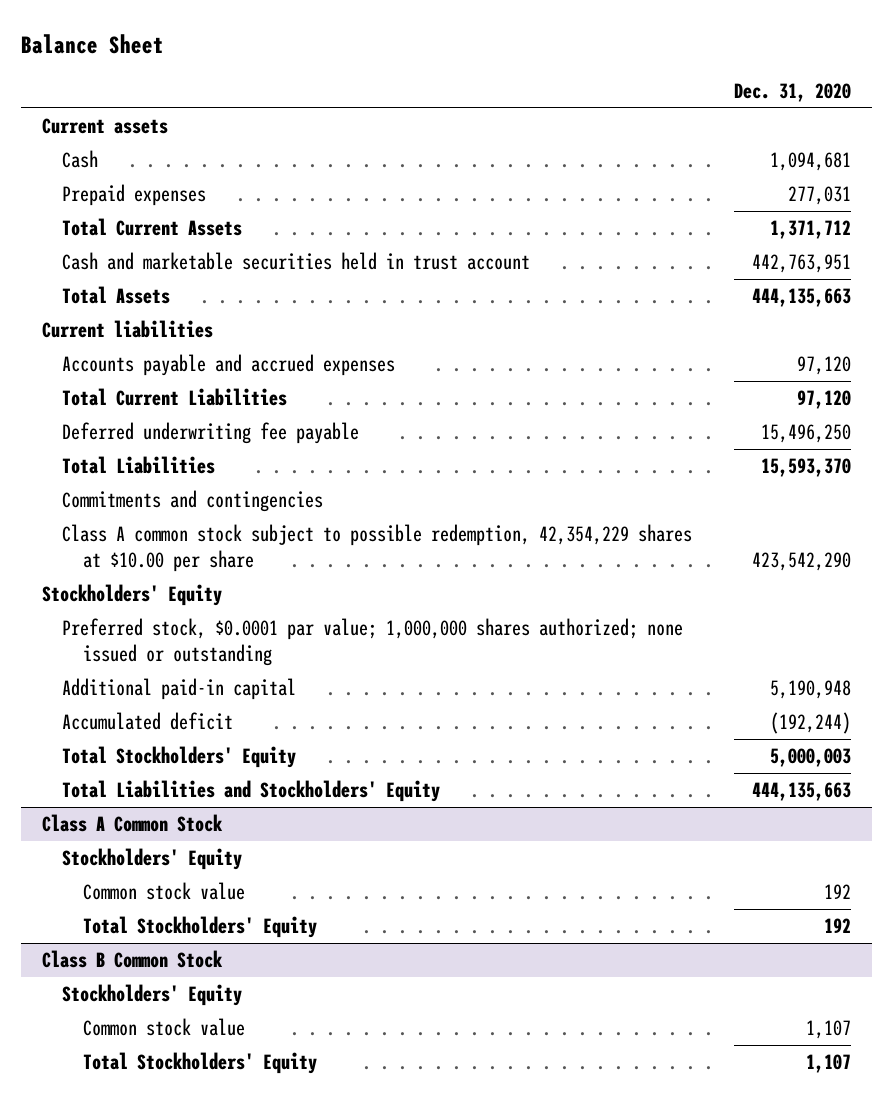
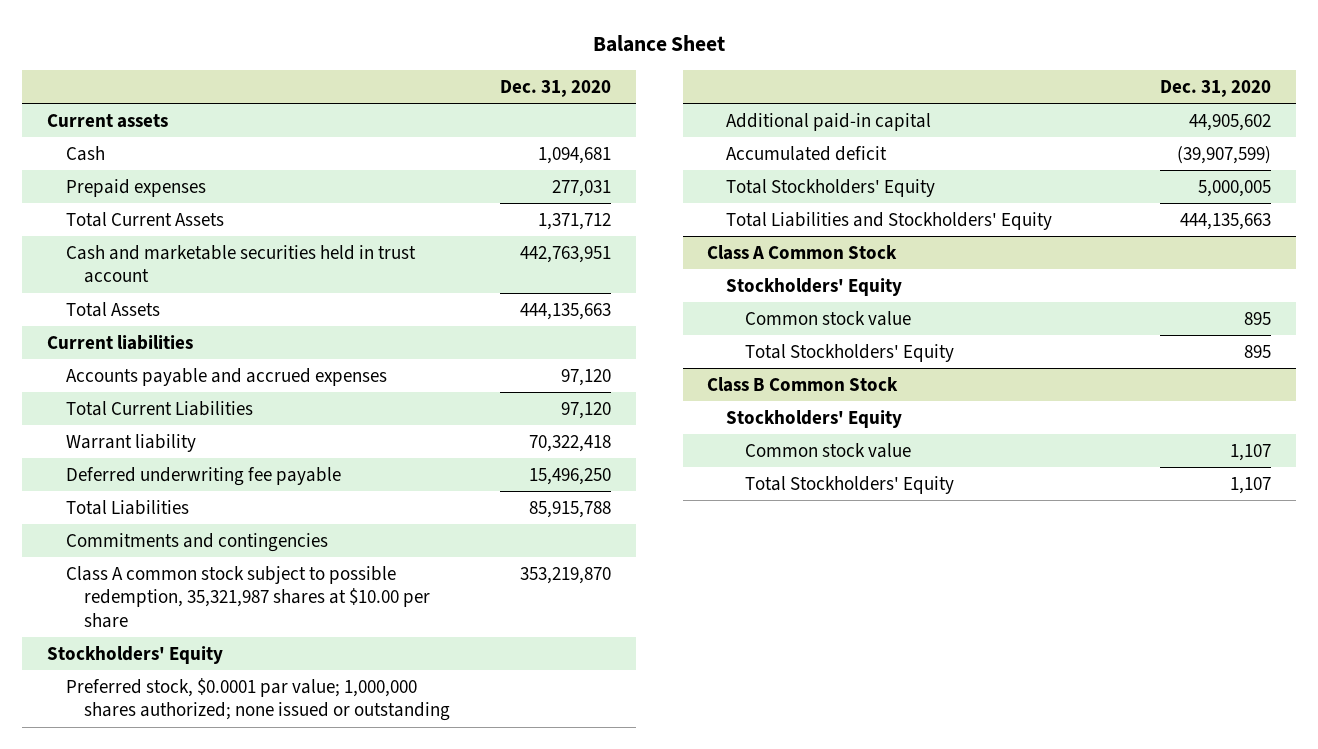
none -> [65,433,196,452] Warrant liability
[761,458,852,478] 15,593,370 -> [528,500,611,518] 85,915,788
[62,524,693,573] Class A common stock subject to possible redemption, 42,354,229 shares at $10.00 per share -> [65,565,431,628] Class A common stock subject to possible redemption, 35,321,987 shares at $10.00 per share
[752,552,852,572] 423,542,290 -> [519,566,611,584] 353,219,870
[770,680,852,700] 5,190,948 -> [1189,113,1272,131] 44,905,602
[770,712,852,735] (192,244) -> [1177,145,1272,164] (39,907,599)
[770,748,852,768] 5,000,003 -> [1198,179,1272,197] 5,000,005
[824,884,852,900] 192 -> [1244,311,1272,325] 895
[824,918,852,934] 192 -> [1244,344,1272,358] 895

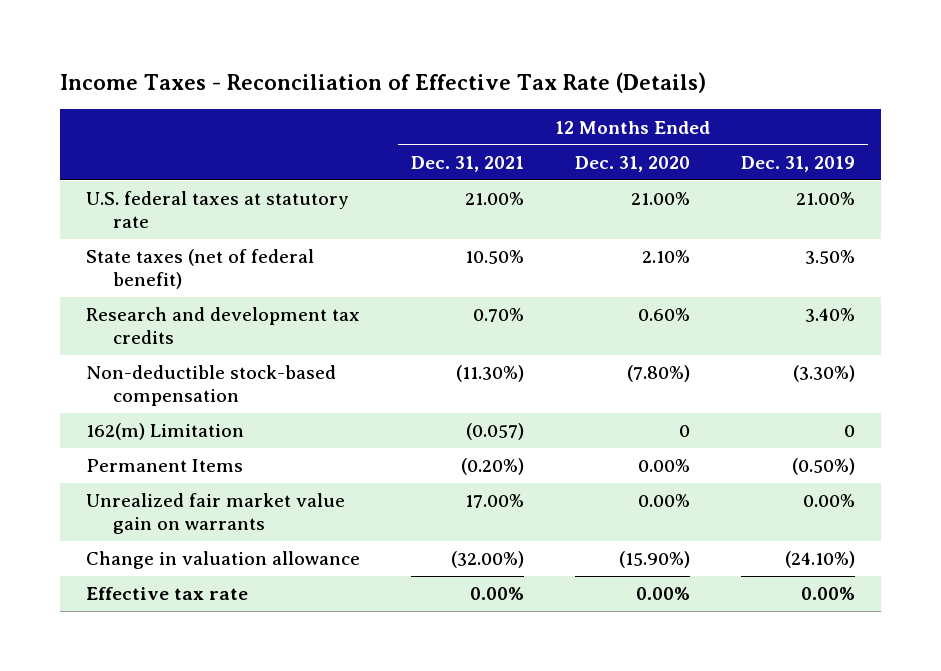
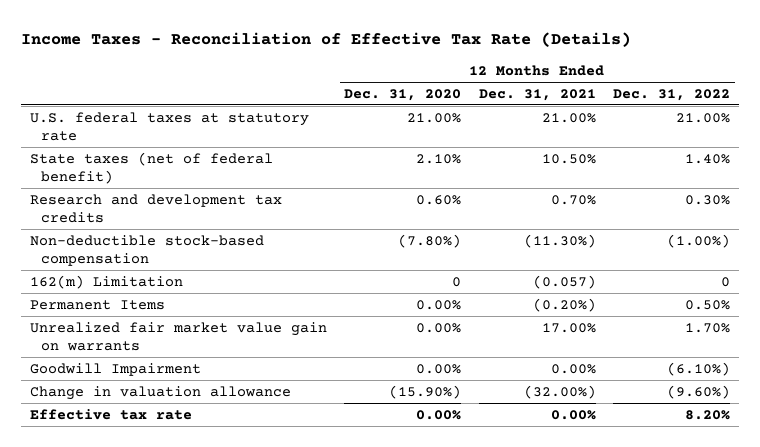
[741,155,856,172] Dec. 31, 2019 -> none
none -> [613,88,731,101] Dec. 31, 2022
none -> [30,362,202,376] Goodwill Impairment

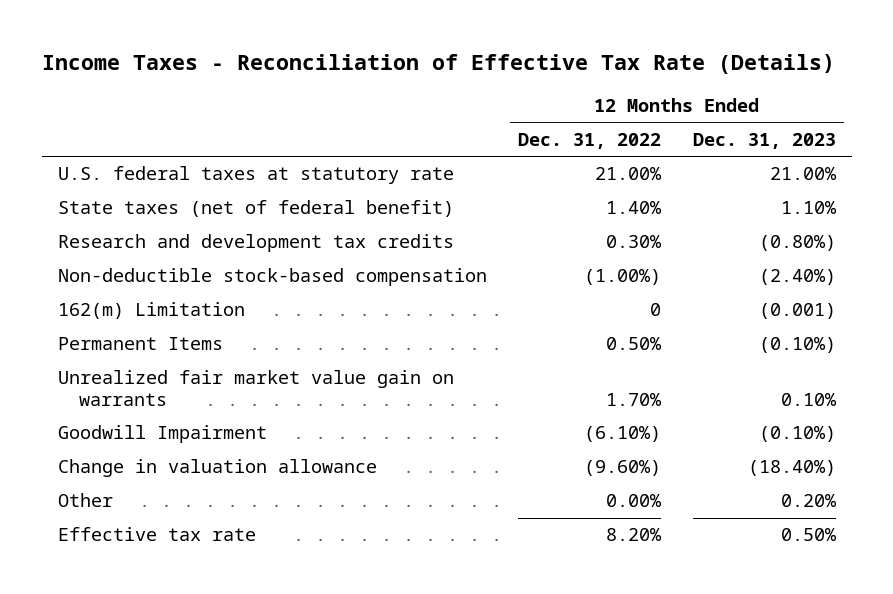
[344,88,462,101] Dec. 31, 2020 -> none
[478,88,596,101] Dec. 31, 2021 -> none
none -> [692,132,836,149] Dec. 31, 2023
none -> [57,493,113,508] Other

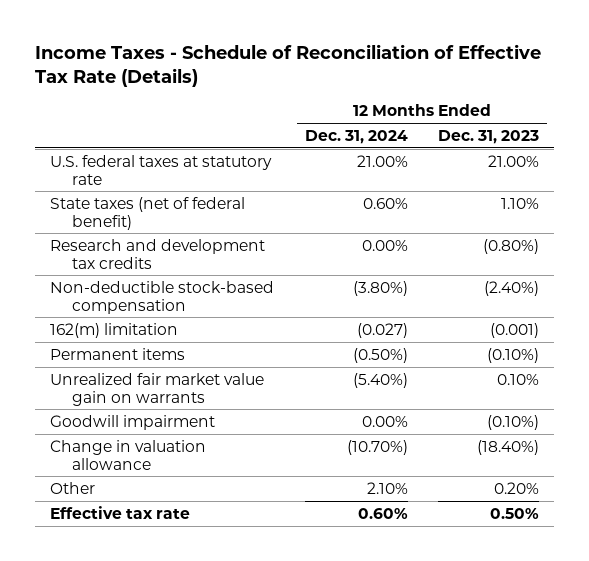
[41,54,835,75] Income Taxes - Reconciliation of Effective Tax Rate (Details) -> [34,44,541,88] Income Taxes - Schedule of Reconciliation of Effective Tax Rate (Details)
[518,132,662,149] Dec. 31, 2022 -> none
none -> [304,129,408,144] Dec. 31, 2024
[57,302,245,320] 162(m) Limitation -> [50,322,179,338] 162(m) limitation
[57,337,223,351] Permanent Items -> [50,347,186,360] Permanent items
[57,425,267,444] Goodwill Impairment -> [50,414,216,430] Goodwill impairment

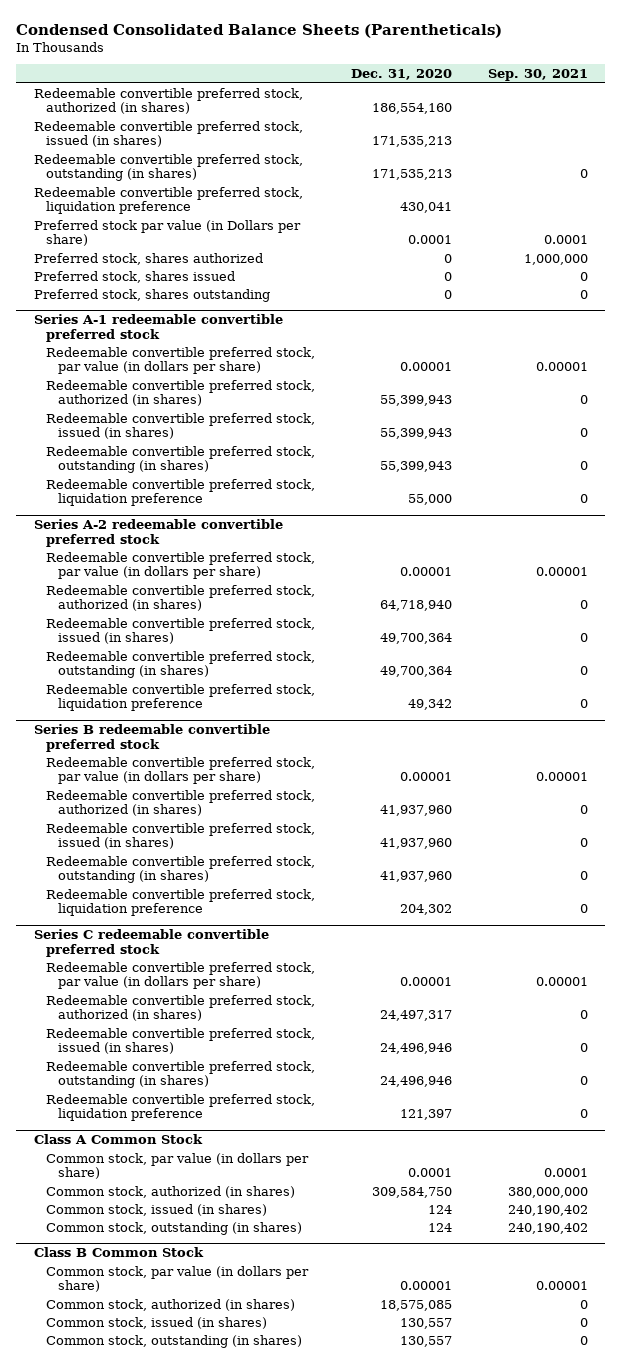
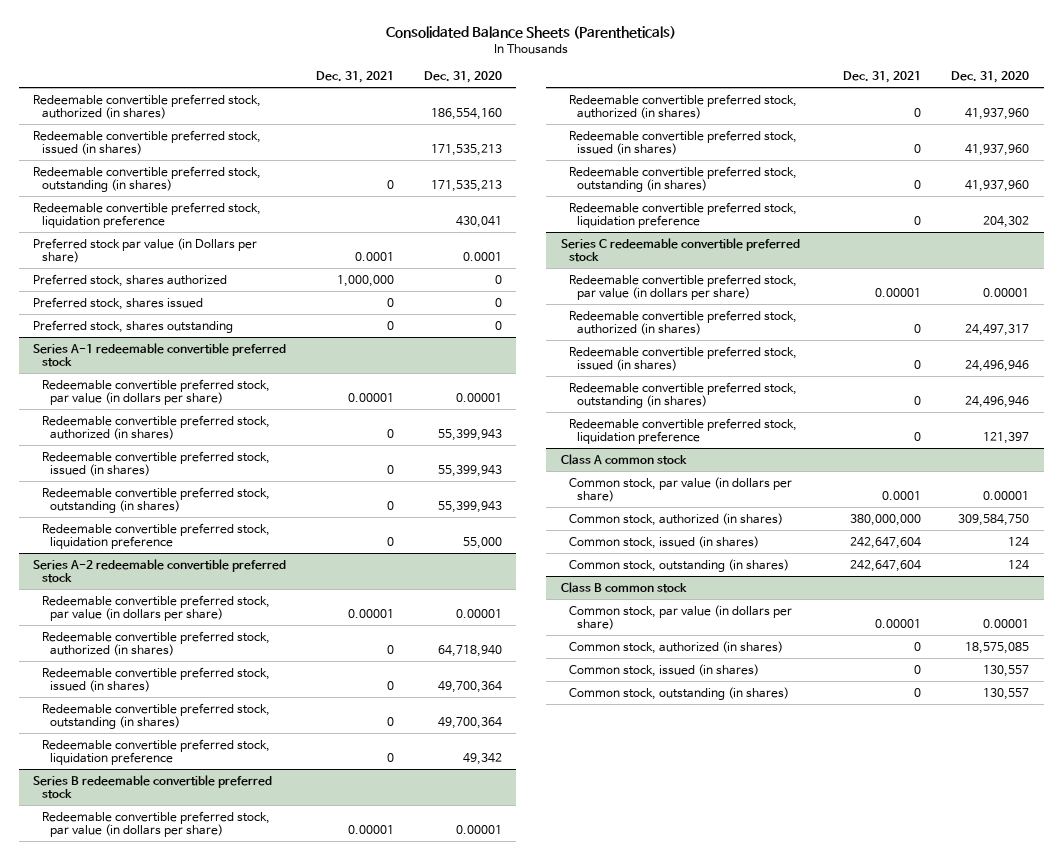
[15,24,502,39] Condensed Consolidated Balance Sheets (Parentheticals) -> [386,26,677,40] Consolidated Balance Sheets (Parentheticals)
[487,69,588,82] Sep. 30, 2021 -> none
none -> [316,71,395,84] Dec. 31, 2021
[33,1134,203,1145] Class A Common Stock -> [560,453,687,465] Class A common stock
[407,1168,452,1178] 0.0001 -> [982,491,1029,501] 0.00001
[33,1247,204,1258] Class B Common Stock -> [560,581,687,593] Class B common stock

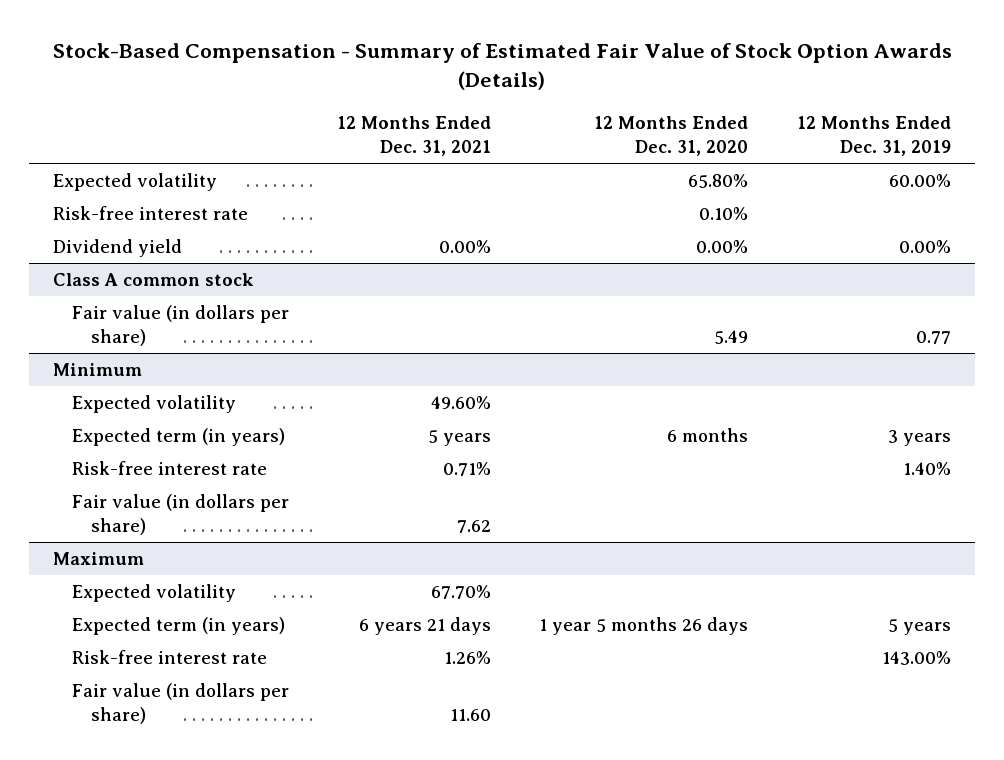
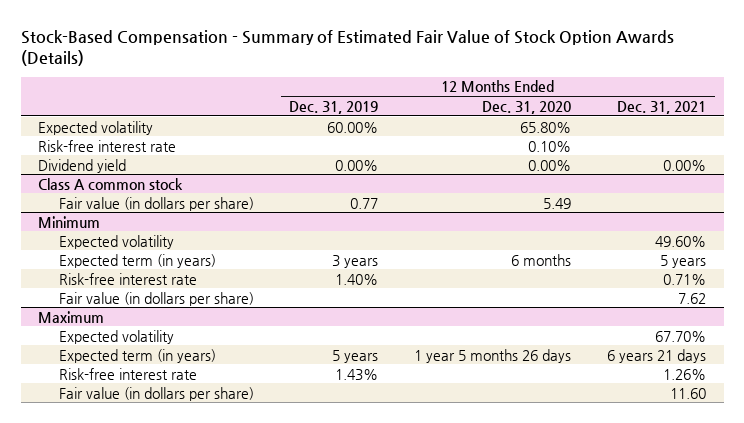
[881,651,951,666] 143.00% -> [335,368,379,381] 1.43%

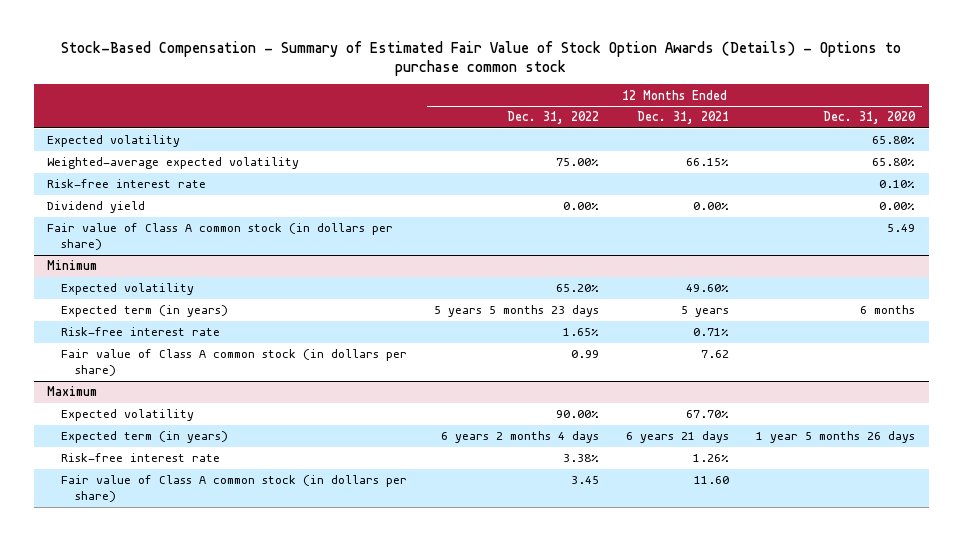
[20,29,674,67] Stock-Based Compensation - Summary of Estimated Fair Value of Stock Option Awards (Details) -> [61,40,902,77] Stock-Based Compensation - Summary of Estimated Fair Value of Stock Option Awards (Details) - Options to purchase common stock
[289,100,379,114] Dec. 31, 2019 -> none
none -> [507,111,600,125] Dec. 31, 2022
none -> [47,157,300,170] Weighted-average expected volatility
[38,177,184,190] Class A common stock -> none
[58,196,254,211] Fair value (in dollars per share) -> [47,223,394,251] Fair value of Class A common stock (in dollars per share)
[58,291,254,306] Fair value (in dollars per share) -> [60,349,407,377] Fair value of Class A common stock (in dollars per share)
[58,386,254,401] Fair value (in dollars per share) -> [60,475,407,503] Fair value of Class A common stock (in dollars per share)

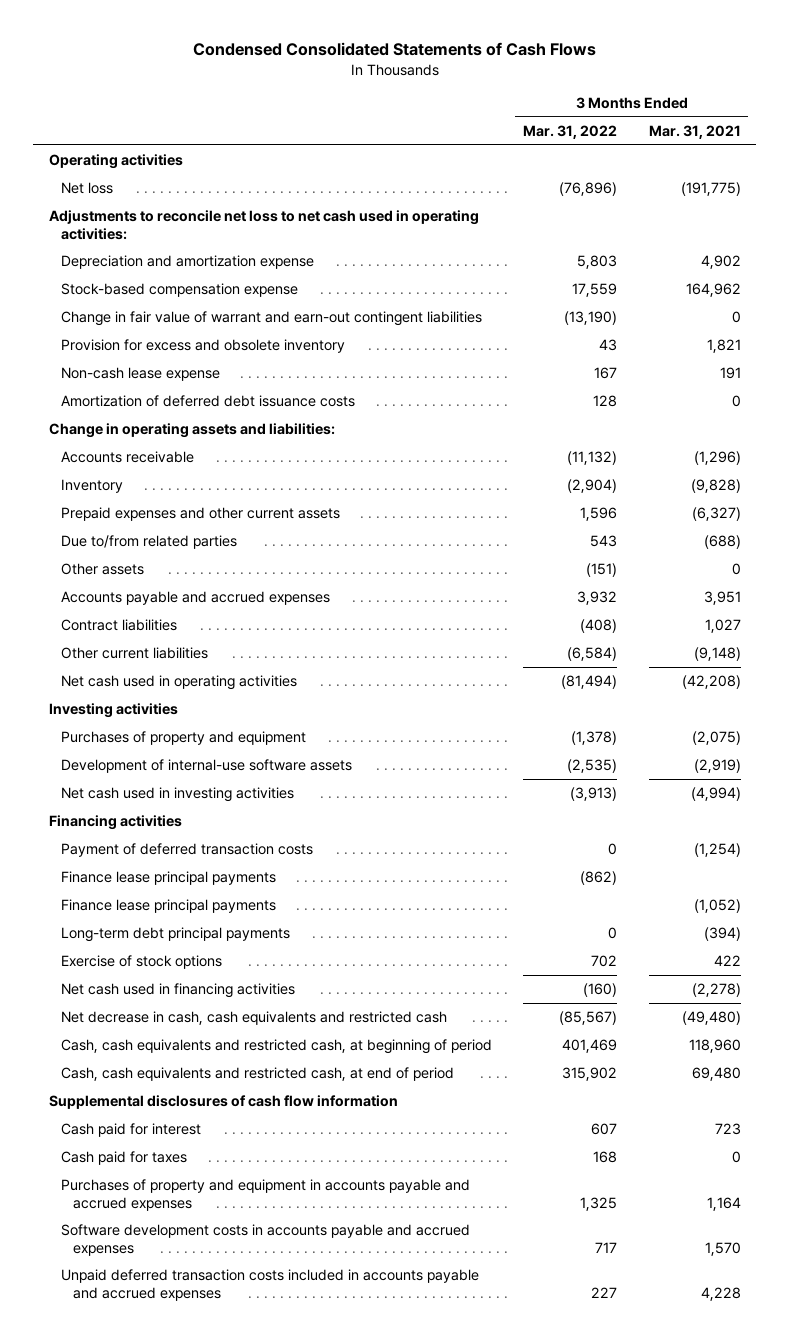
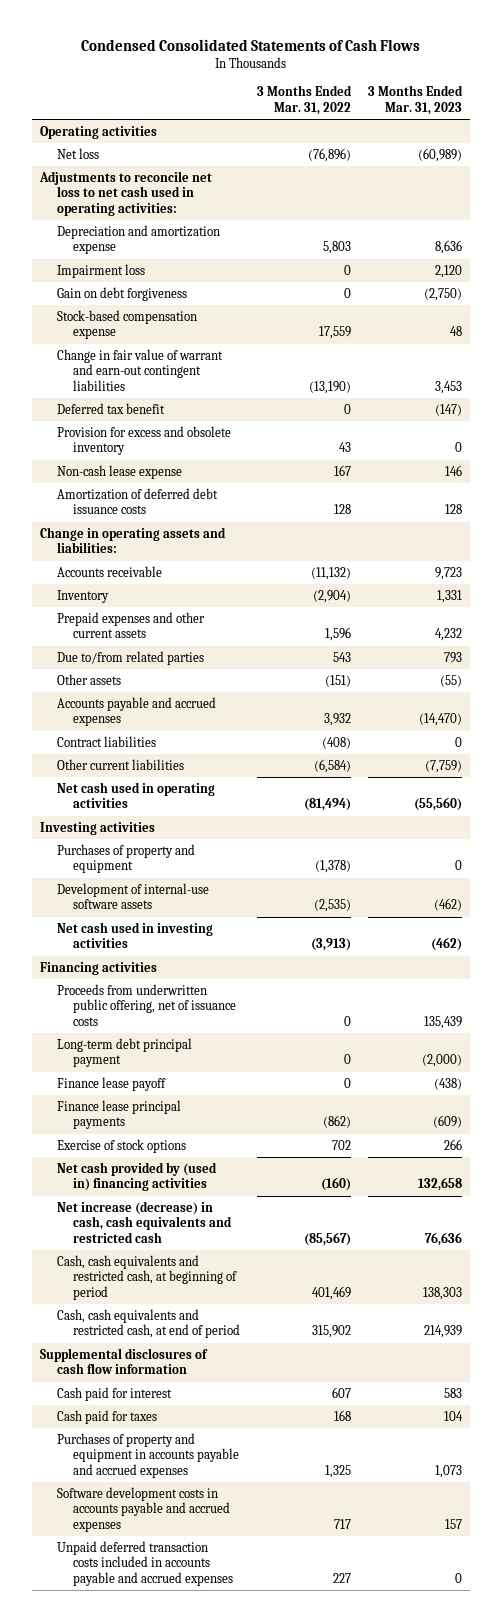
[648,124,741,139] Mar. 31, 2021 -> none
none -> [367,85,463,116] 3 Months Ended Mar. 31, 2023
none -> [56,263,145,278] Impairment loss
none -> [56,286,187,301] Gain on debt forgiveness
none -> [56,402,165,414] Deferred tax benefit
[60,842,313,857] Payment of deferred transaction costs -> none
none -> [56,983,237,1027] Proceeds from underwritten public offering, net of issuance costs
none -> [56,1037,192,1068] Long-term debt principal payment
none -> [56,1076,166,1091] Finance lease payoff
[60,898,276,913] Finance lease principal payments -> none
[60,926,290,942] Long-term debt principal payments -> none
[60,982,295,998] Net cash used in financing activities -> [56,1161,217,1192] Net cash provided by (used in) financing activities
[60,1010,447,1025] Net decrease in cash, cash equivalents and restricted cash -> [56,1200,233,1244] Net increase (decrease) in cash, cash equivalents and restricted cash

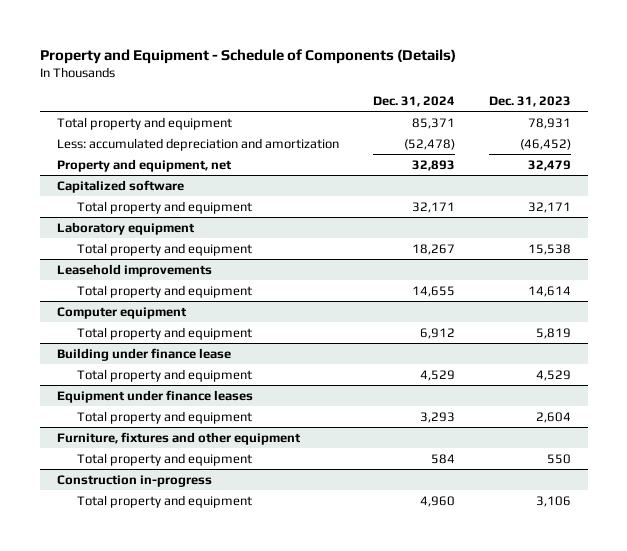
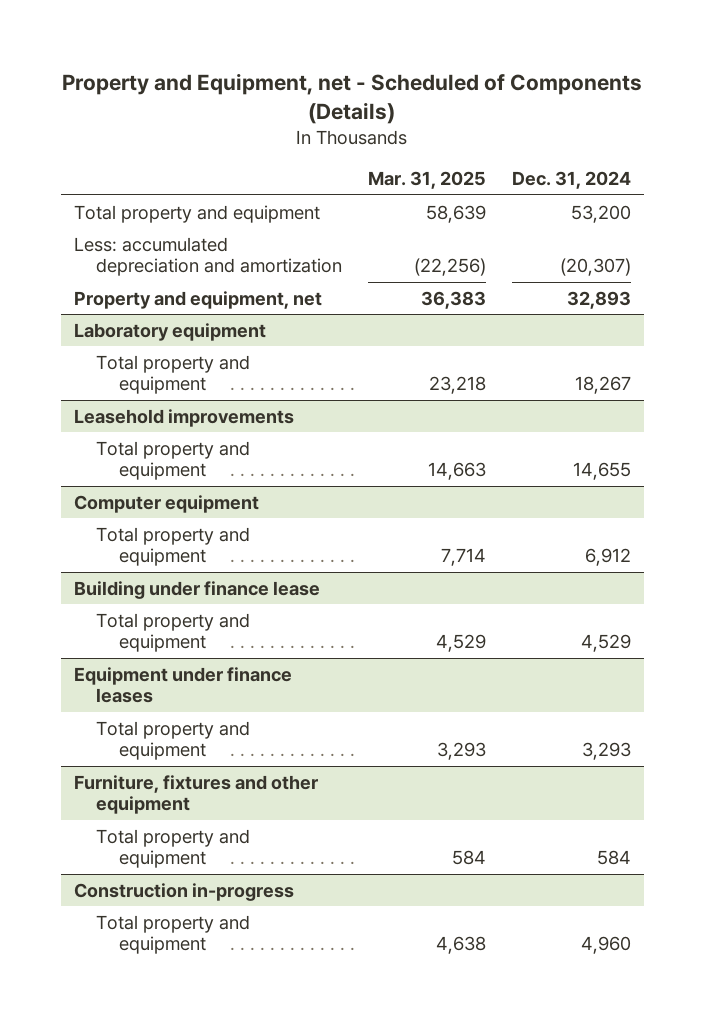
[39,48,456,64] Property and Equipment - Schedule of Components (Details) -> [62,73,643,125] Property and Equipment, net - Scheduled of Components (Details)
[488,95,571,107] Dec. 31, 2023 -> none
none -> [368,171,487,190] Mar. 31, 2025
[411,117,455,129] 85,371 -> [570,204,631,223] 53,200
[403,138,455,150] (52,478) -> [559,258,631,277] (20,307)
[56,179,184,193] Capitalized software -> none
[77,200,253,214] Total property and equipment -> none

